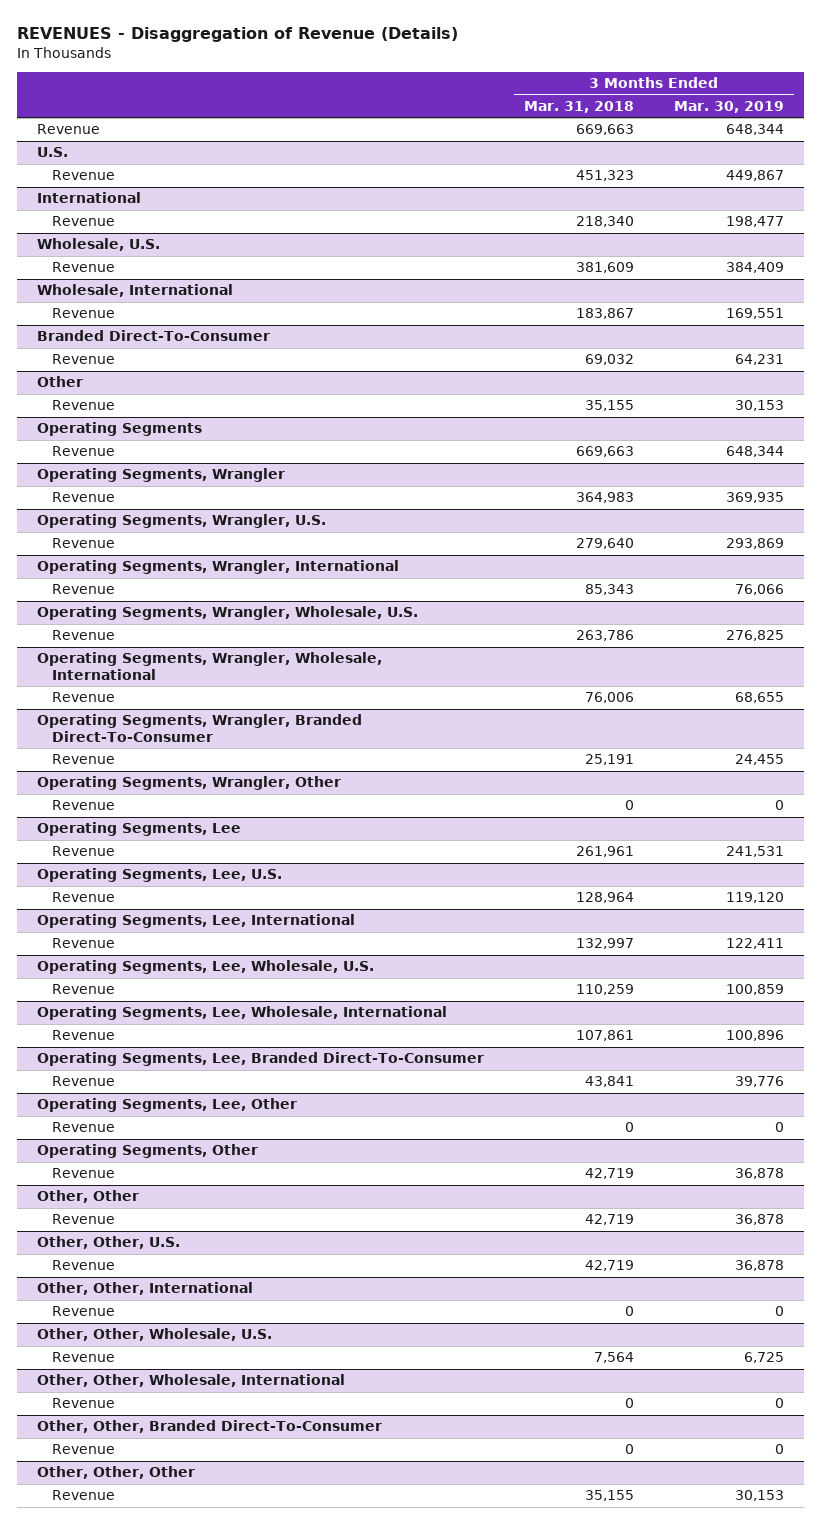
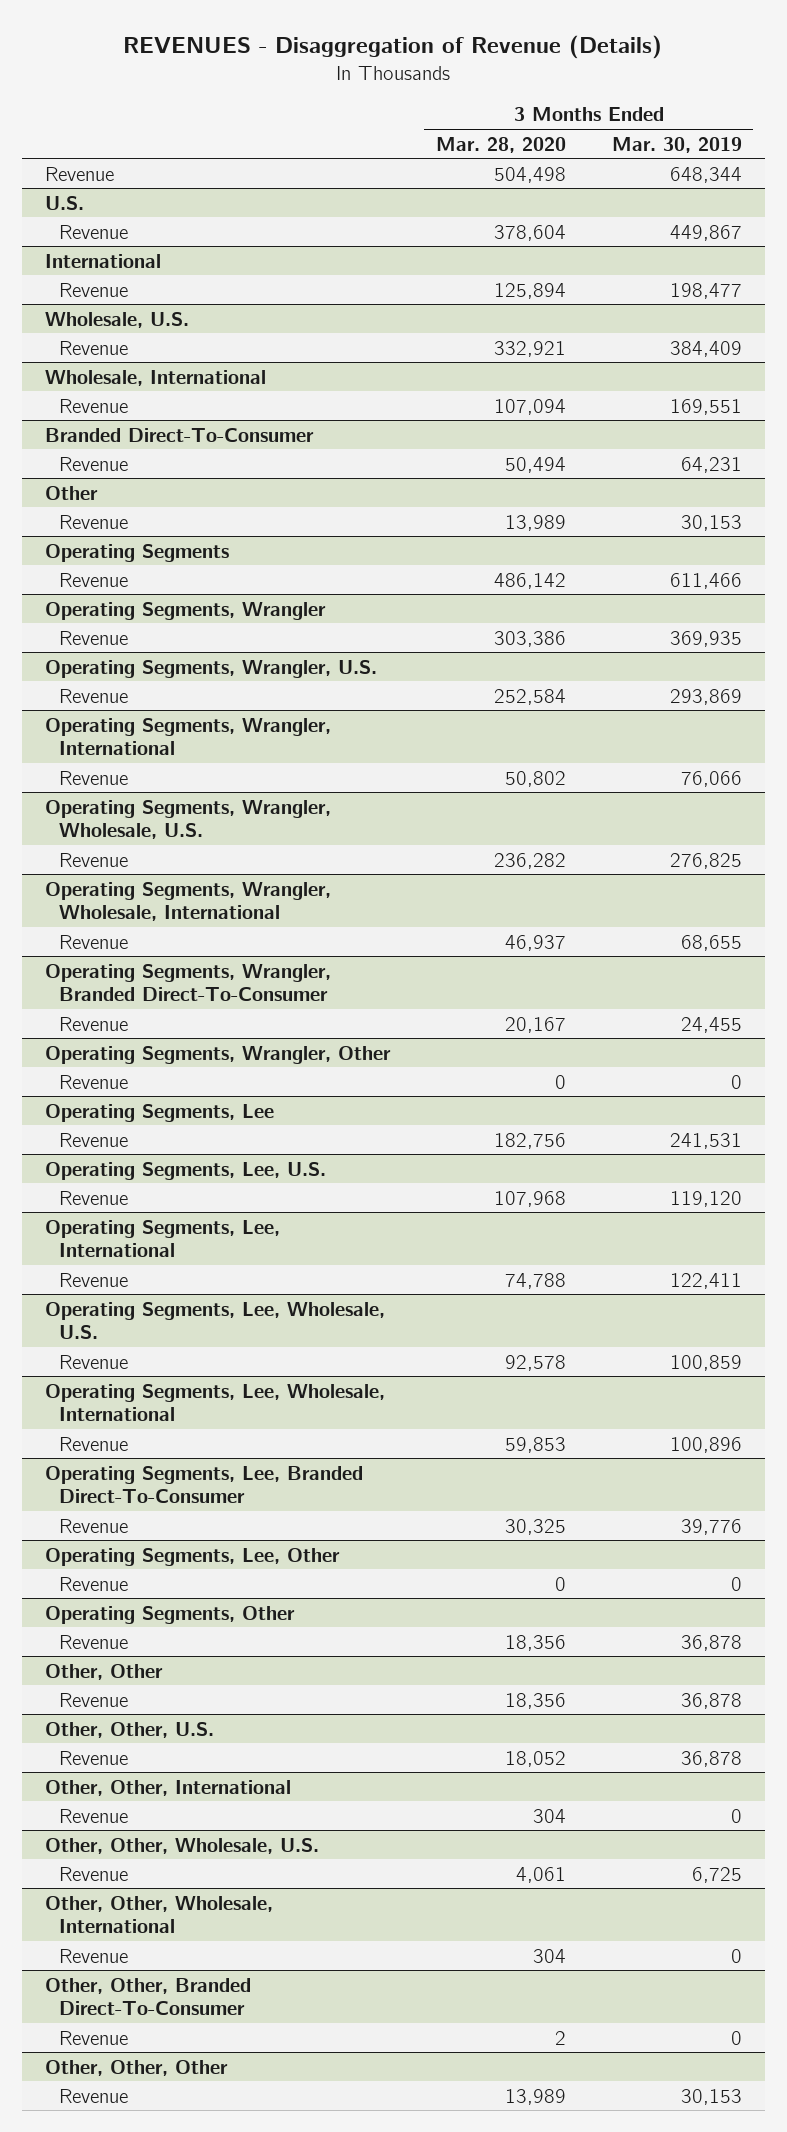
[524,100,635,113] Mar. 31, 2018 -> none
none -> [435,136,566,153] Mar. 28, 2020
[726,446,785,458] 648,344 -> [669,572,742,589] 611,466

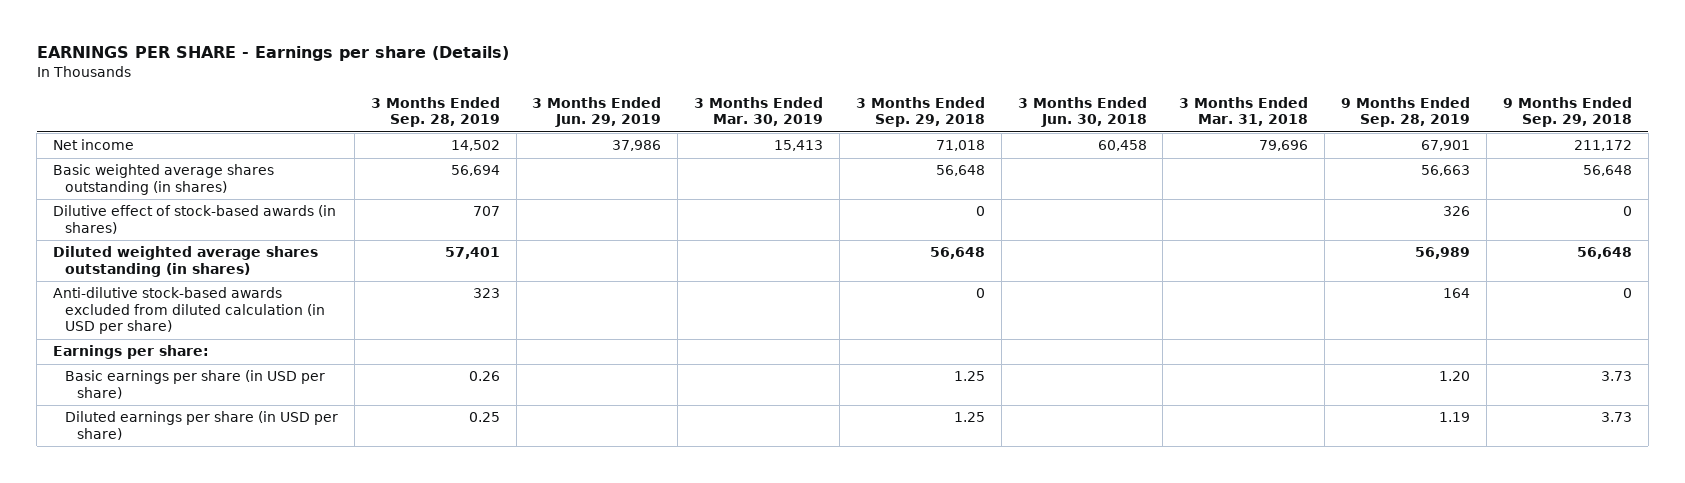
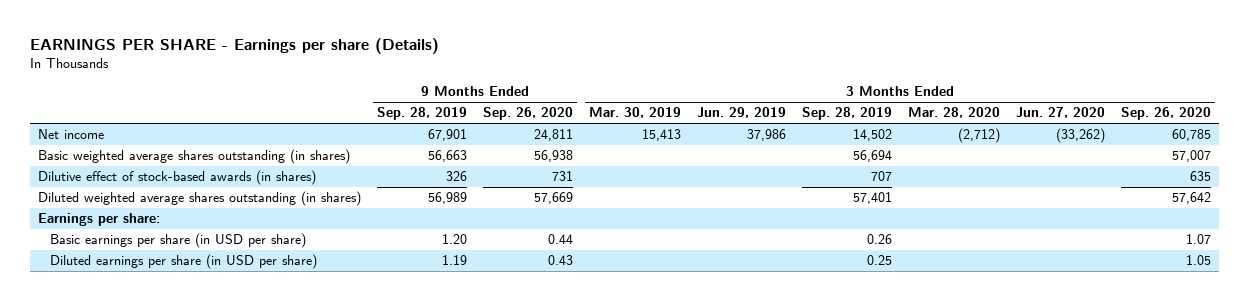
[855,96,985,128] 3 Months Ended Sep. 29, 2018 -> none
[1017,96,1147,128] 3 Months Ended Jun. 30, 2018 -> none
[1179,96,1309,127] 3 Months Ended Mar. 31, 2018 -> none
[1502,96,1632,128] 9 Months Ended Sep. 29, 2018 -> none
none -> [482,107,573,121] Sep. 26, 2020
none -> [908,107,1001,119] Mar. 28, 2020
none -> [1016,107,1106,119] Jun. 27, 2020
none -> [1121,107,1212,121] Sep. 26, 2020
[53,287,325,335] Anti-dilutive stock-based awards excluded from diluted calculation (in USD per share) -> none

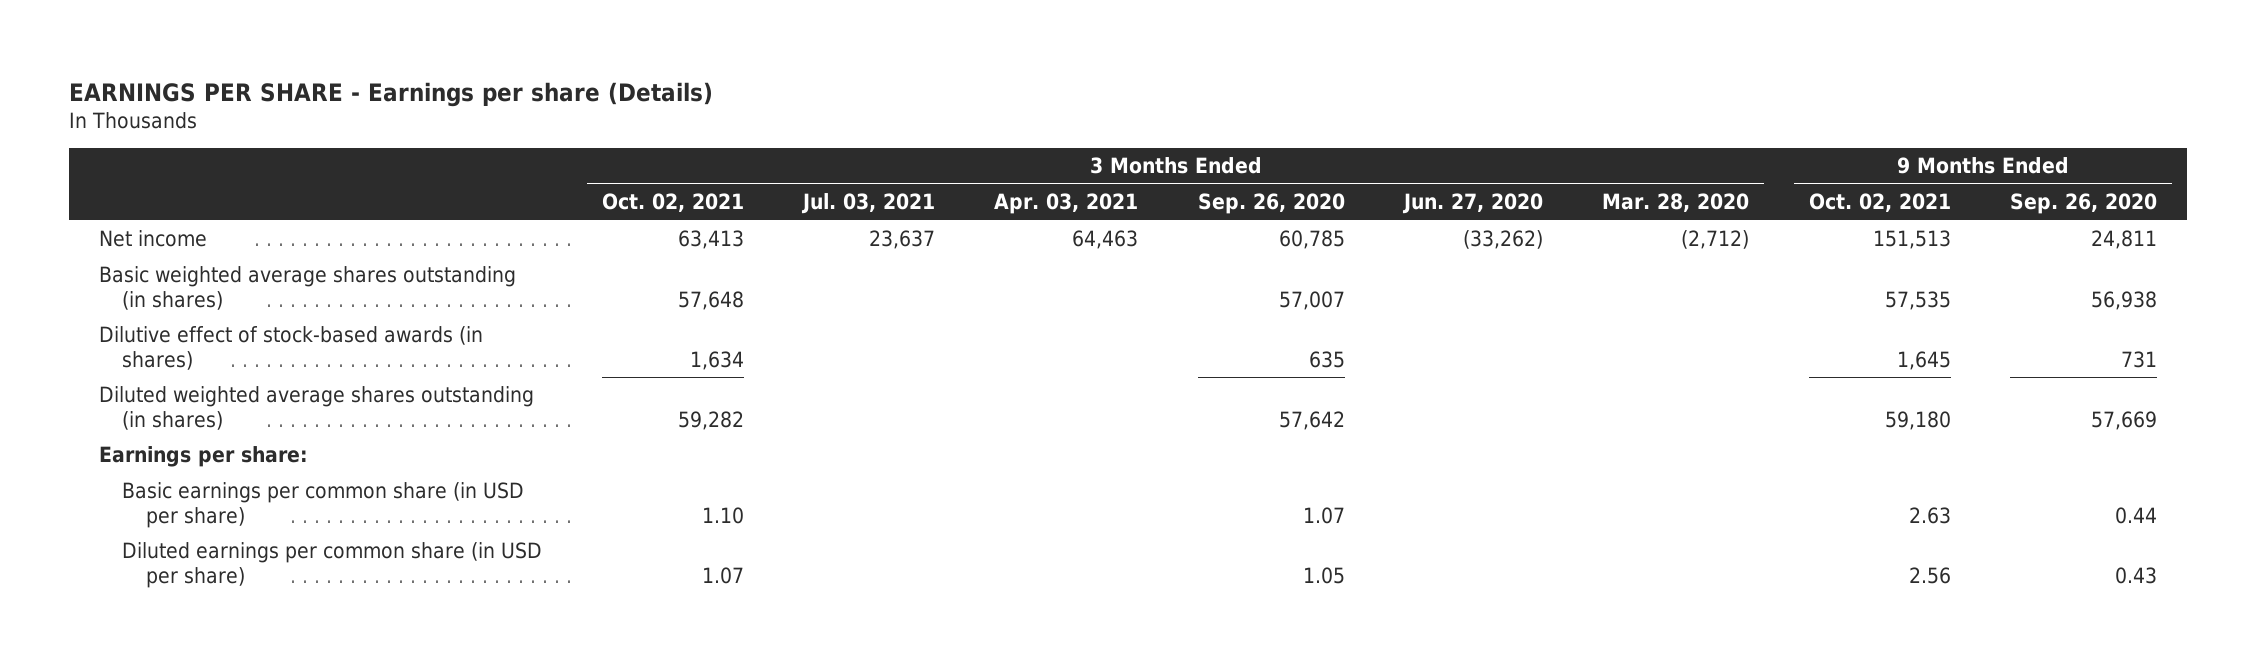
[376,107,467,121] Sep. 28, 2019 -> none
[588,107,681,119] Mar. 30, 2019 -> none
[696,107,786,119] Jun. 29, 2019 -> none
[802,107,893,121] Sep. 28, 2019 -> none
none -> [601,193,744,213] Oct. 02, 2021
none -> [801,193,936,215] Jul. 03, 2021
none -> [994,193,1139,215] Apr. 03, 2021
none -> [1808,193,1951,213] Oct. 02, 2021
[49,233,306,249] Basic earnings per share (in USD per share) -> [122,482,525,529] Basic earnings per common share (in USD per share)
[49,254,317,270] Diluted earnings per share (in USD per share) -> [122,542,543,589] Diluted earnings per common share (in USD per share)

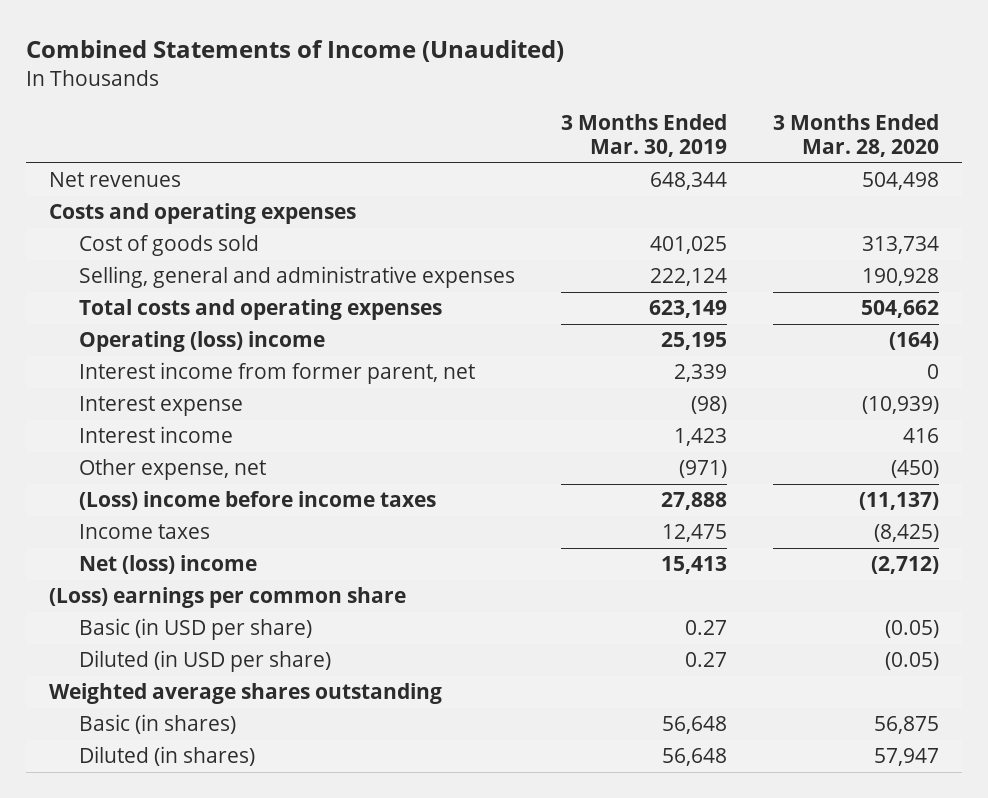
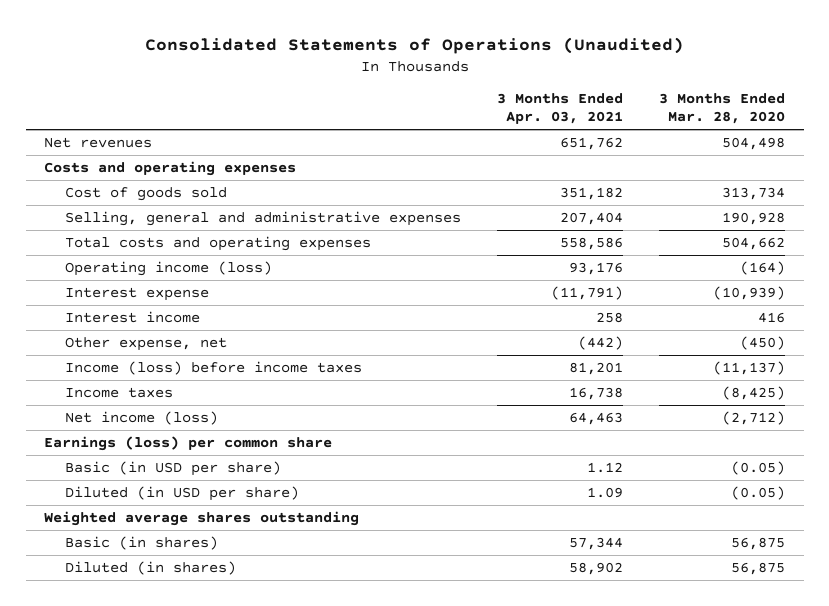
[26,40,565,63] Combined Statements of Income (Unaudited) -> [144,36,684,54] Consolidated Statements of Operations (Unaudited)
[560,114,727,158] 3 Months Ended Mar. 30, 2019 -> none
none -> [497,93,624,125] 3 Months Ended Apr. 03, 2021
[78,362,475,385] Interest income from former parent, net -> none
[78,331,325,353] Operating (loss) income -> [65,261,273,277] Operating income (loss)
[78,491,436,511] (Loss) income before income taxes -> [65,361,363,376] Income (loss) before income taxes
[78,555,257,575] Net (loss) income -> [65,411,219,426] Net income (loss)
[49,587,407,609] (Loss) earnings per common share -> [43,436,332,452] Earnings (loss) per common share
[873,748,939,767] 57,947 -> [731,562,786,576] 56,875

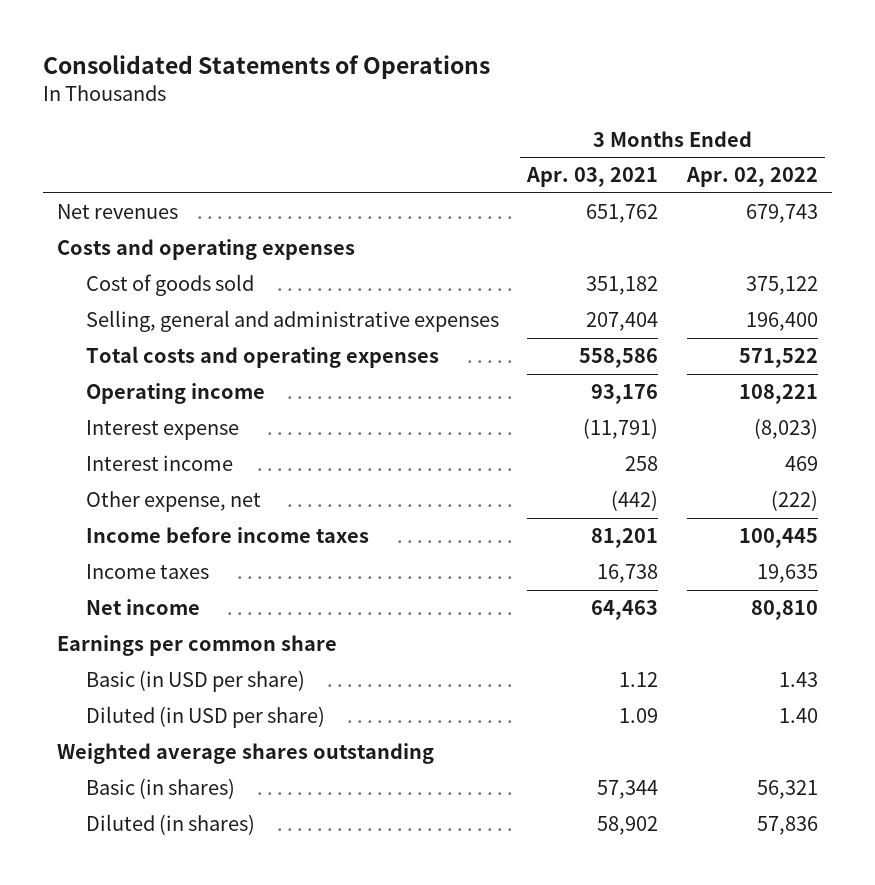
[144,36,684,54] Consolidated Statements of Operations (Unaudited) -> [42,55,490,80] Consolidated Statements of Operations
[659,93,786,125] 3 Months Ended Mar. 28, 2020 -> none
none -> [685,167,818,188] Apr. 02, 2022
[65,261,273,277] Operating income (loss) -> [86,383,266,405] Operating income
[65,361,363,376] Income (loss) before income taxes -> [86,527,370,544] Income before income taxes
[65,411,219,426] Net income (loss) -> [86,599,201,616] Net income
[43,436,332,452] Earnings (loss) per common share -> [57,635,338,657] Earnings per common share

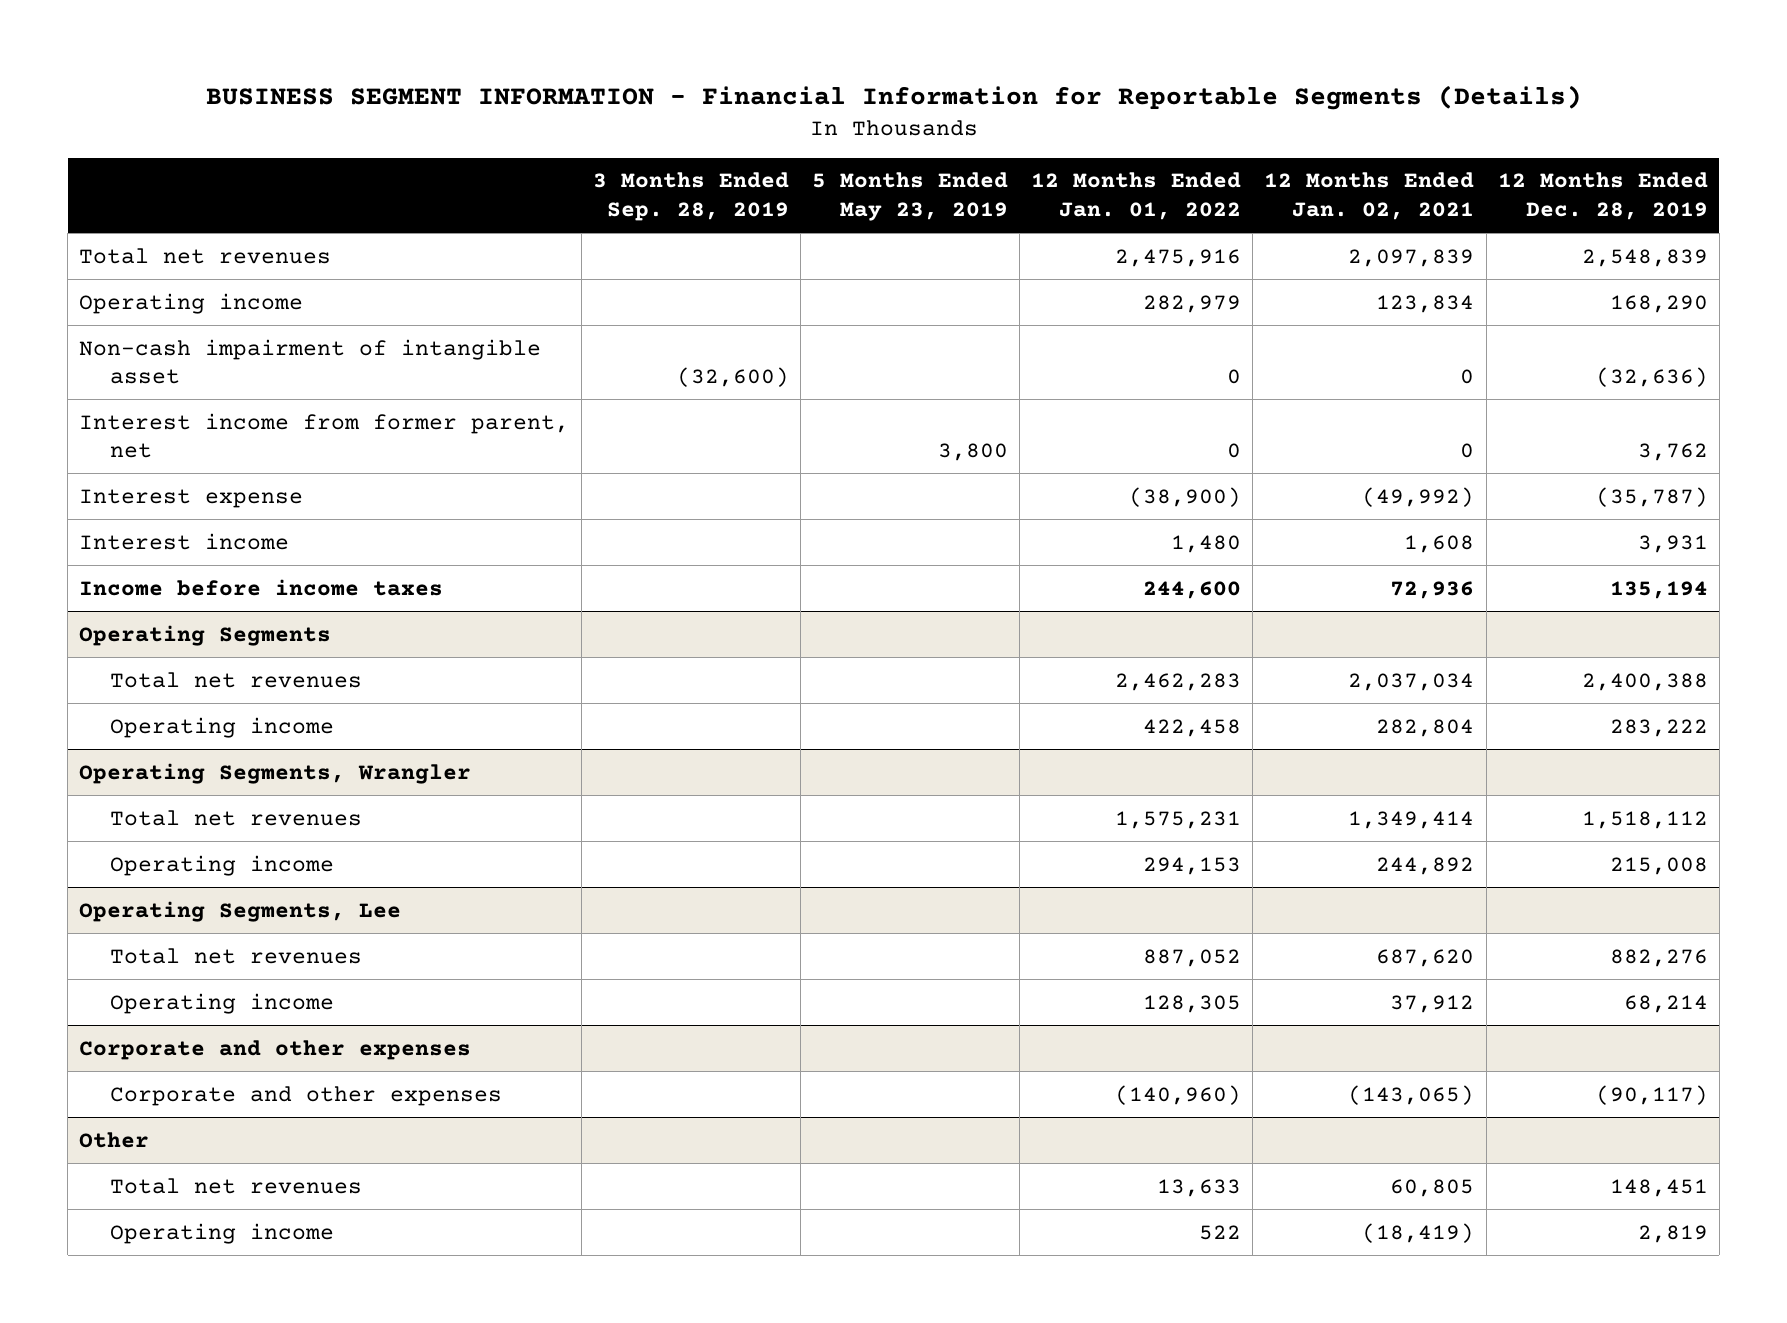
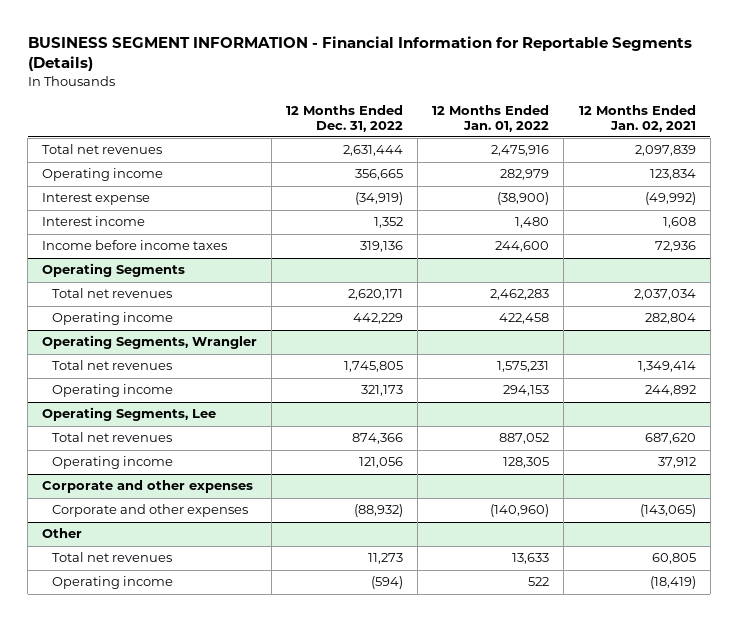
[592,172,789,221] 3 Months Ended Sep. 28, 2019 -> none
[811,172,1008,221] 5 Months Ended May 23, 2019 -> none
[1497,172,1708,220] 12 Months Ended Dec. 28, 2019 -> none
none -> [286,104,404,132] 12 Months Ended Dec. 31, 2022
[79,338,542,385] Non-cash impairment of intangible asset -> none
[79,412,570,459] Interest income from former parent, net -> none

